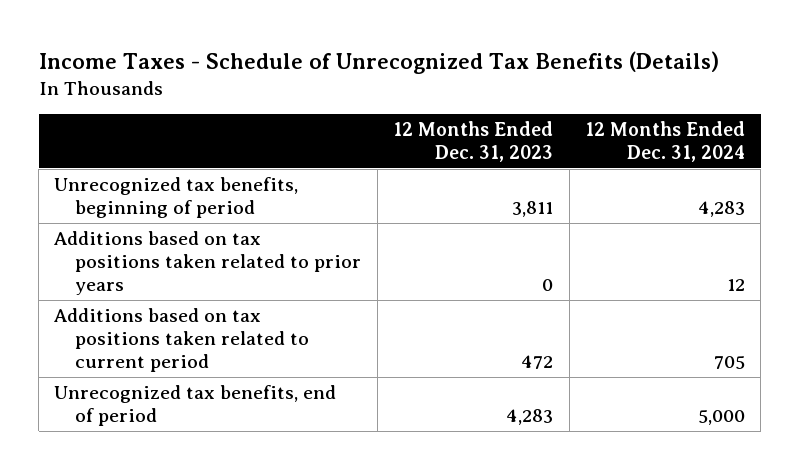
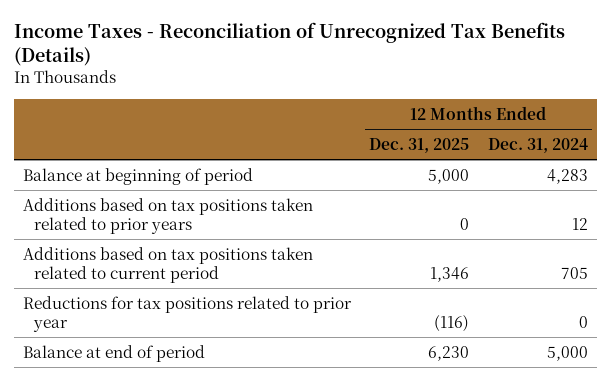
[38,50,719,74] Income Taxes - Schedule of Unrecognized Tax Benefits (Details) -> [13,21,565,67] Income Taxes - Reconciliation of Unrecognized Tax Benefits (Details)
[393,121,554,163] 12 Months Ended Dec. 31, 2023 -> none
none -> [369,137,470,153] Dec. 31, 2025
[54,177,299,219] Unrecognized tax benefits, beginning of period -> [22,167,253,185] Balance at beginning of period
none -> [22,295,352,332] Reductions for tax positions related to prior year
[54,385,337,427] Unrecognized tax benefits, end of period -> [22,344,205,362] Balance at end of period

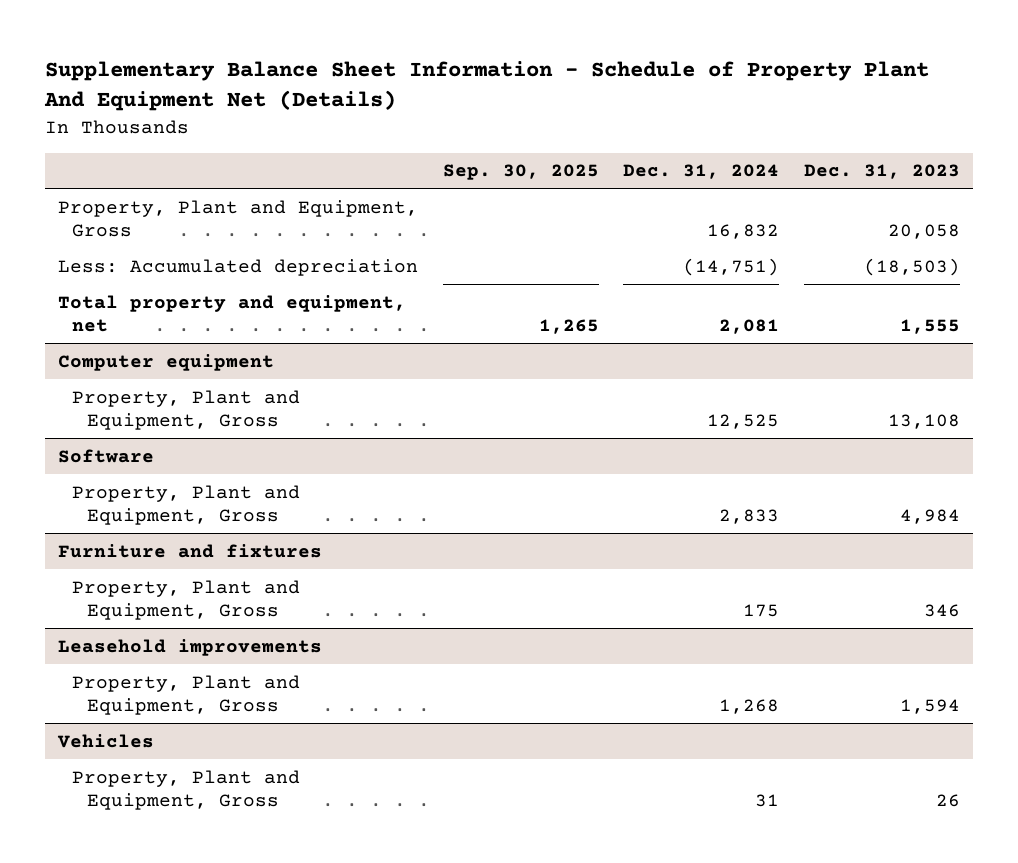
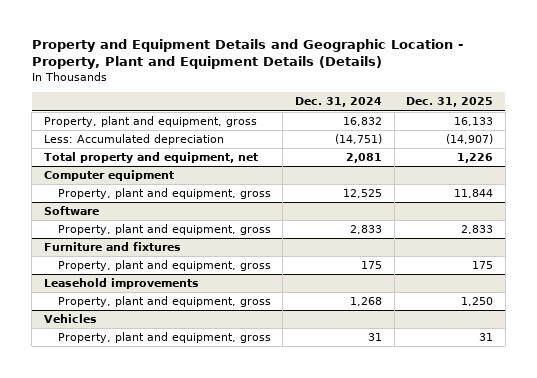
[44,60,930,112] Supplementary Balance Sheet Information - Schedule of Property Plant And Equipment Net (Details) -> [31,38,463,70] Property and Equipment Details and Geographic Location - Property, Plant and Equipment Details (Details)
[442,164,599,181] Sep. 30, 2025 -> none
[804,164,961,180] Dec. 31, 2023 -> none
none -> [406,97,494,108] Dec. 31, 2025
[57,199,418,237] Property, Plant and Equipment, Gross -> [43,116,257,128] Property, plant and equipment, gross
[72,389,301,430] Property, Plant and Equipment, Gross -> [57,188,271,200] Property, plant and equipment, gross
[72,484,301,525] Property, Plant and Equipment, Gross -> [57,224,271,236] Property, plant and equipment, gross
[72,579,301,620] Property, Plant and Equipment, Gross -> [57,260,271,272] Property, plant and equipment, gross
[72,674,301,715] Property, Plant and Equipment, Gross -> [57,296,271,308] Property, plant and equipment, gross
[72,769,301,810] Property, Plant and Equipment, Gross -> [57,332,271,344] Property, plant and equipment, gross

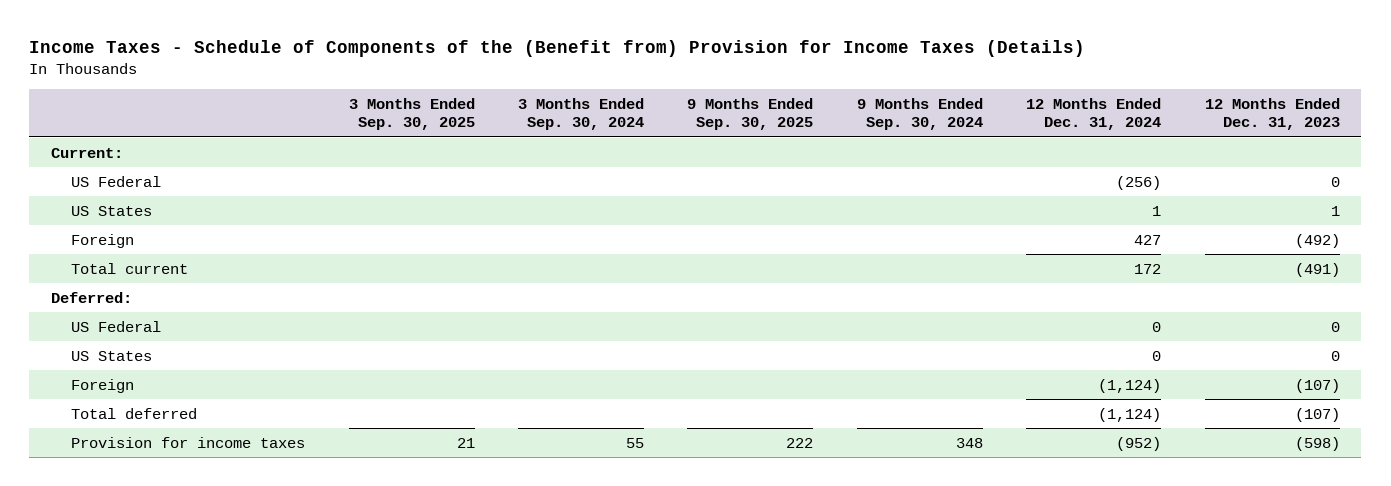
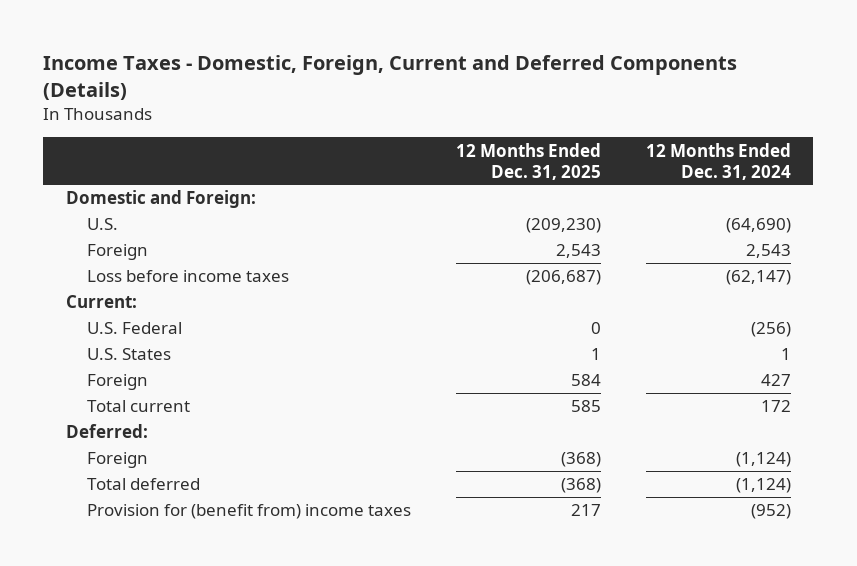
[29,40,1086,58] Income Taxes - Schedule of Components of the (Benefit from) Provision for Income Taxes (Details) -> [43,55,738,100] Income Taxes - Domestic, Foreign, Current and Deferred Components (Details)
[348,98,475,131] 3 Months Ended Sep. 30, 2025 -> none
[517,98,644,131] 3 Months Ended Sep. 30, 2024 -> none
[687,98,814,131] 9 Months Ended Sep. 30, 2025 -> none
[856,98,983,131] 9 Months Ended Sep. 30, 2024 -> none
[1204,98,1340,131] 12 Months Ended Dec. 31, 2023 -> none
none -> [455,142,601,180] 12 Months Ended Dec. 31, 2025
none -> [65,190,256,209] Domestic and Foreign:
none -> [86,218,118,231] U.S.
none -> [86,244,148,261] Foreign
none -> [86,270,289,283] Loss before income taxes
[71,175,162,187] US Federal -> [86,322,182,335] U.S. Federal
[71,205,153,216] US States -> [86,348,171,361] U.S. States
[71,320,162,332] US Federal -> none
[71,350,153,361] US States -> none
[71,436,306,448] Provision for income taxes -> [86,504,411,520] Provision for (benefit from) income taxes

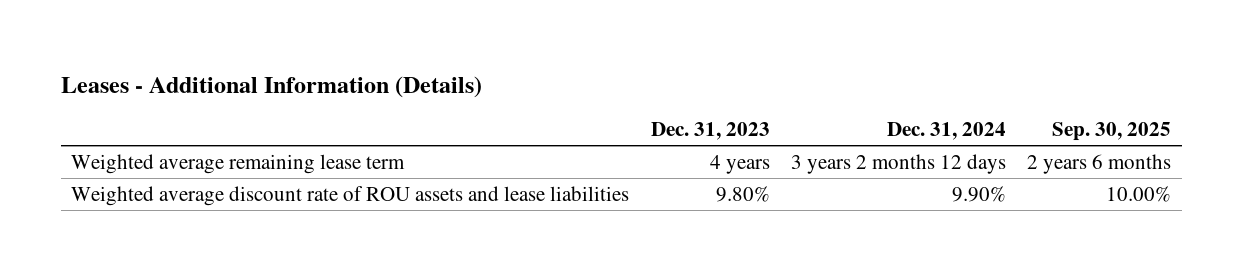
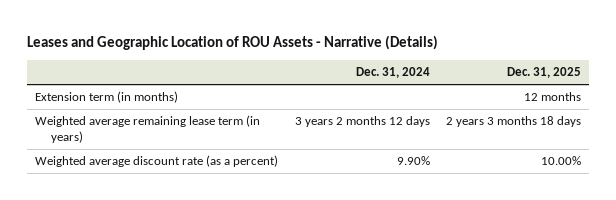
[60,75,482,98] Leases - Additional Information (Details) -> [26,35,438,51] Leases and Geographic Location of ROU Assets - Narrative (Details)
[650,122,770,141] Dec. 31, 2023 -> none
[1052,122,1172,142] Sep. 30, 2025 -> none
none -> [506,67,581,79] Dec. 31, 2025
none -> [35,91,179,104] Extension term (in months)
[71,153,406,174] Weighted average remaining lease term -> [35,115,261,144] Weighted average remaining lease term (in years)
[71,185,630,206] Weighted average discount rate of ROU assets and lease liabilities -> [35,155,279,168] Weighted average discount rate (as a percent)

